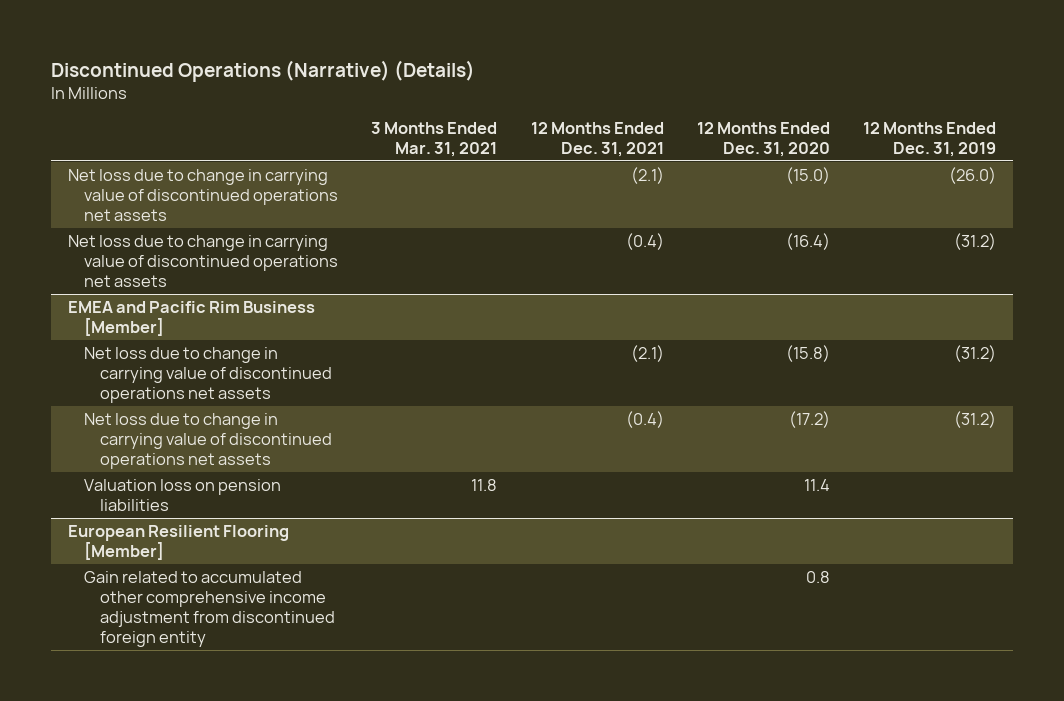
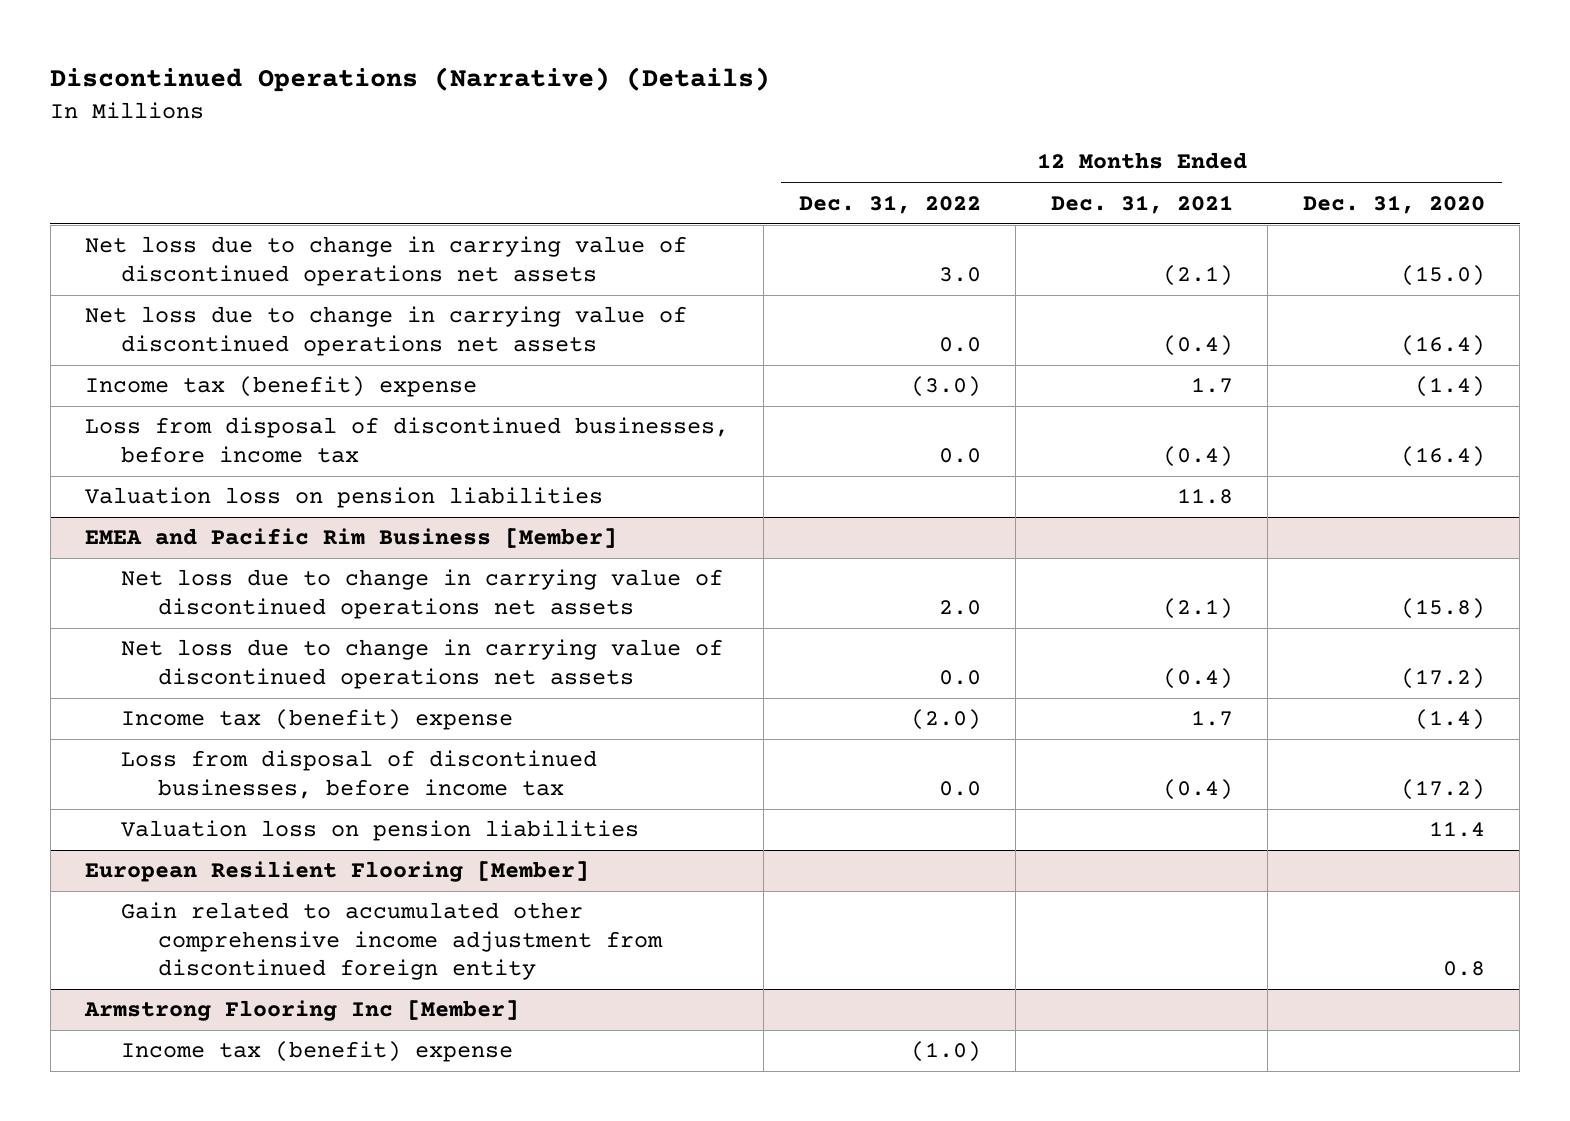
[371,121,498,157] 3 Months Ended Mar. 31, 2021 -> none
[863,121,997,157] 12 Months Ended Dec. 31, 2019 -> none
none -> [798,194,981,214] Dec. 31, 2022
none -> [85,376,478,398] Income tax (benefit) expense
none -> [85,417,730,463] Loss from disposal of discontinued businesses, before income tax
none -> [85,487,604,509] Valuation loss on pension liabilities
none -> [121,709,514,731] Income tax (benefit) expense
none -> [121,750,598,799] Loss from disposal of discontinued businesses, before income tax
none -> [84,1000,520,1022] Armstrong Flooring Inc [Member]
none -> [121,1041,514,1063] Income tax (benefit) expense

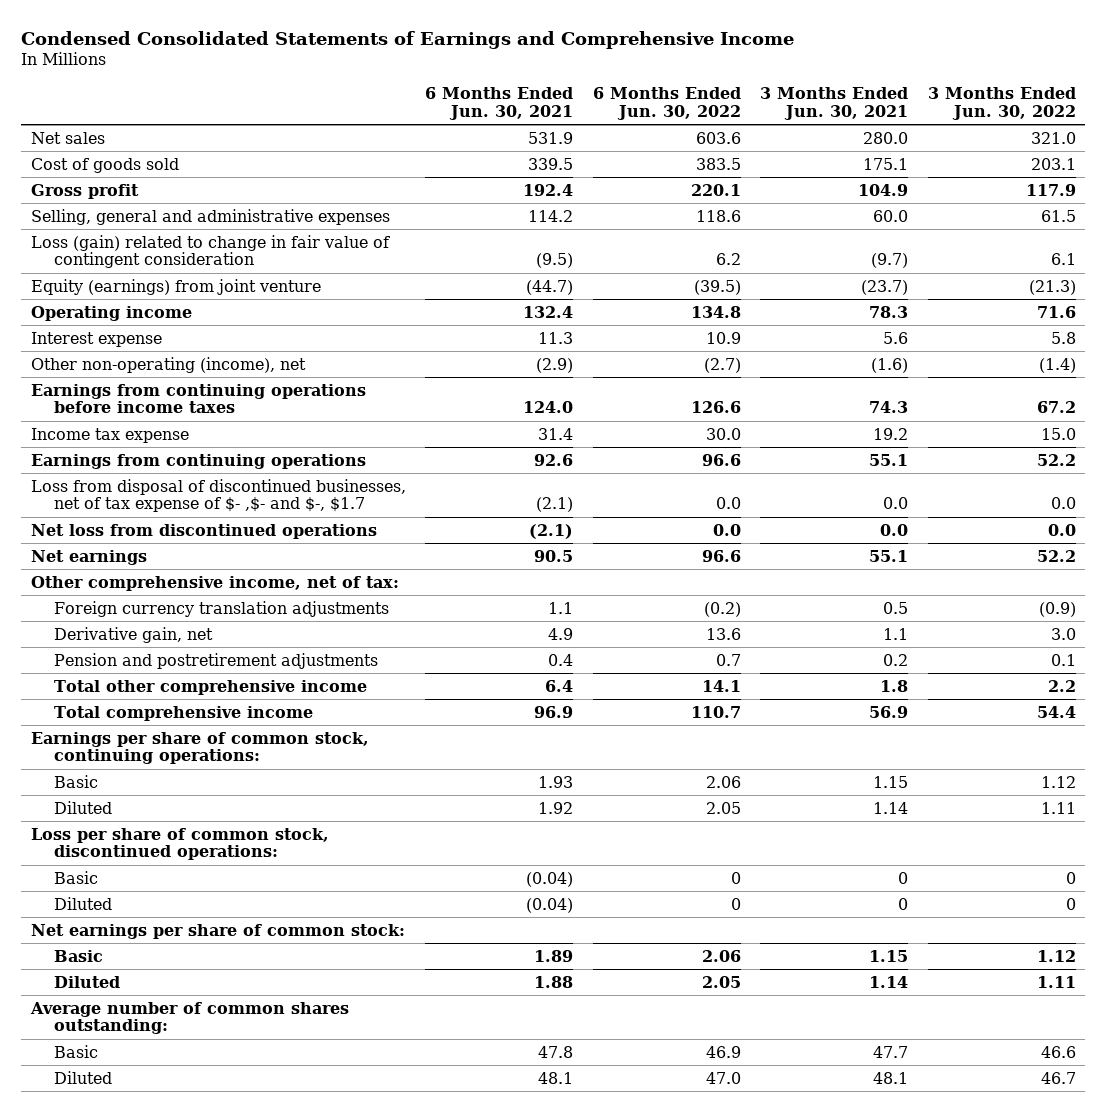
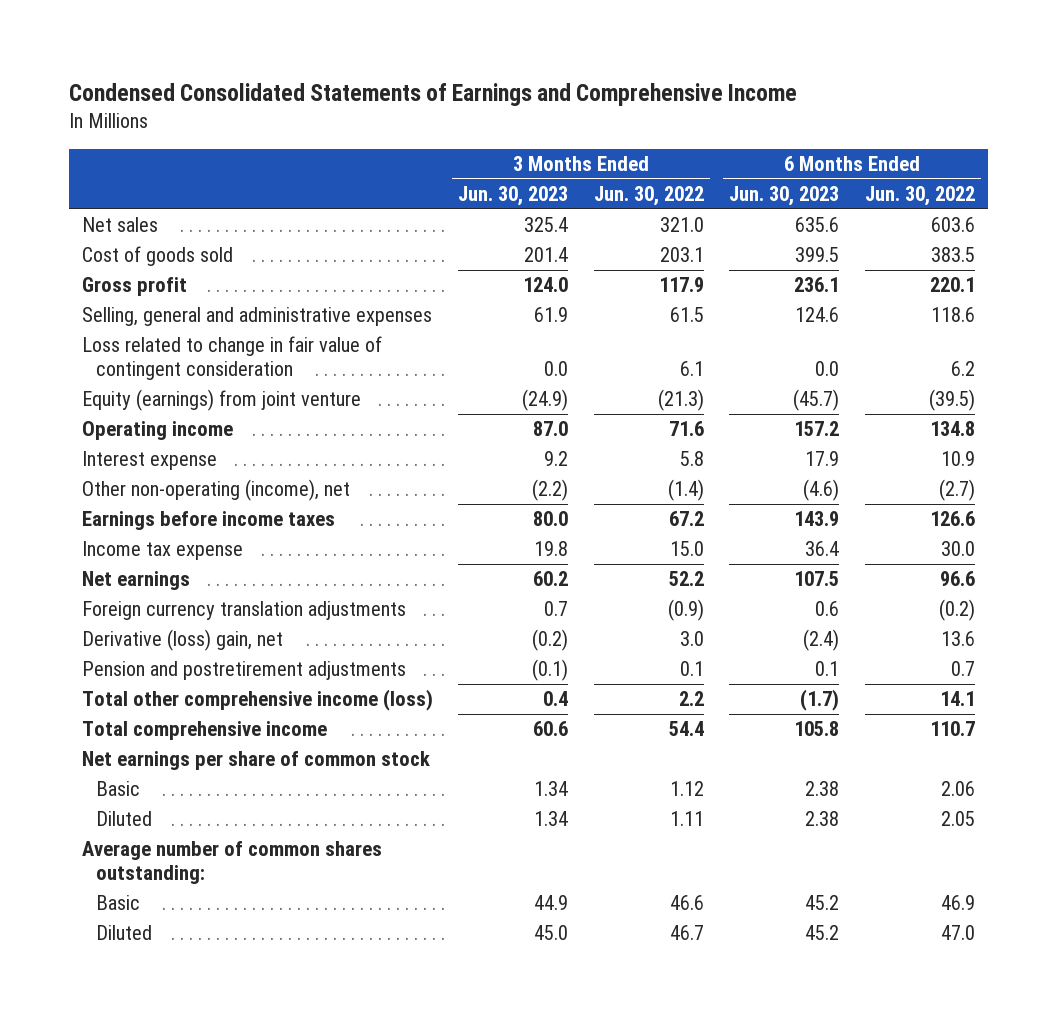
[425,87,574,120] 6 Months Ended Jun. 30, 2021 -> none
[760,87,909,120] 3 Months Ended Jun. 30, 2021 -> none
none -> [458,185,569,206] Jun. 30, 2023
none -> [729,185,840,206] Jun. 30, 2023
[30,234,390,269] Loss (gain) related to change in fair value of contingent consideration -> [81,336,382,380] Loss related to change in fair value of contingent consideration
[30,383,366,414] Earnings from continuing operations before income taxes -> [81,511,335,531] Earnings before income taxes
[30,453,366,469] Earnings from continuing operations -> none
[30,478,406,513] Loss from disposal of discontinued businesses, net of tax expense of $- ,$- and $-, $1.7 -> none
[30,523,377,539] Net loss from discontinued operations -> none
[30,575,399,591] Other comprehensive income, net of tax: -> none
[53,626,213,643] Derivative gain, net -> [81,629,283,652] Derivative (loss) gain, net
[53,679,367,695] Total other comprehensive income -> [81,689,433,712] Total other comprehensive income (loss)
[30,731,369,765] Earnings per share of common stock, continuing operations: -> none
[53,774,98,788] Basic -> none
[53,800,112,814] Diluted -> none
[30,827,329,861] Loss per share of common stock, discontinued operations: -> none
[53,870,98,884] Basic -> none
[53,896,112,910] Diluted -> none
[30,923,405,939] Net earnings per share of common stock: -> [81,751,430,771] Net earnings per share of common stock

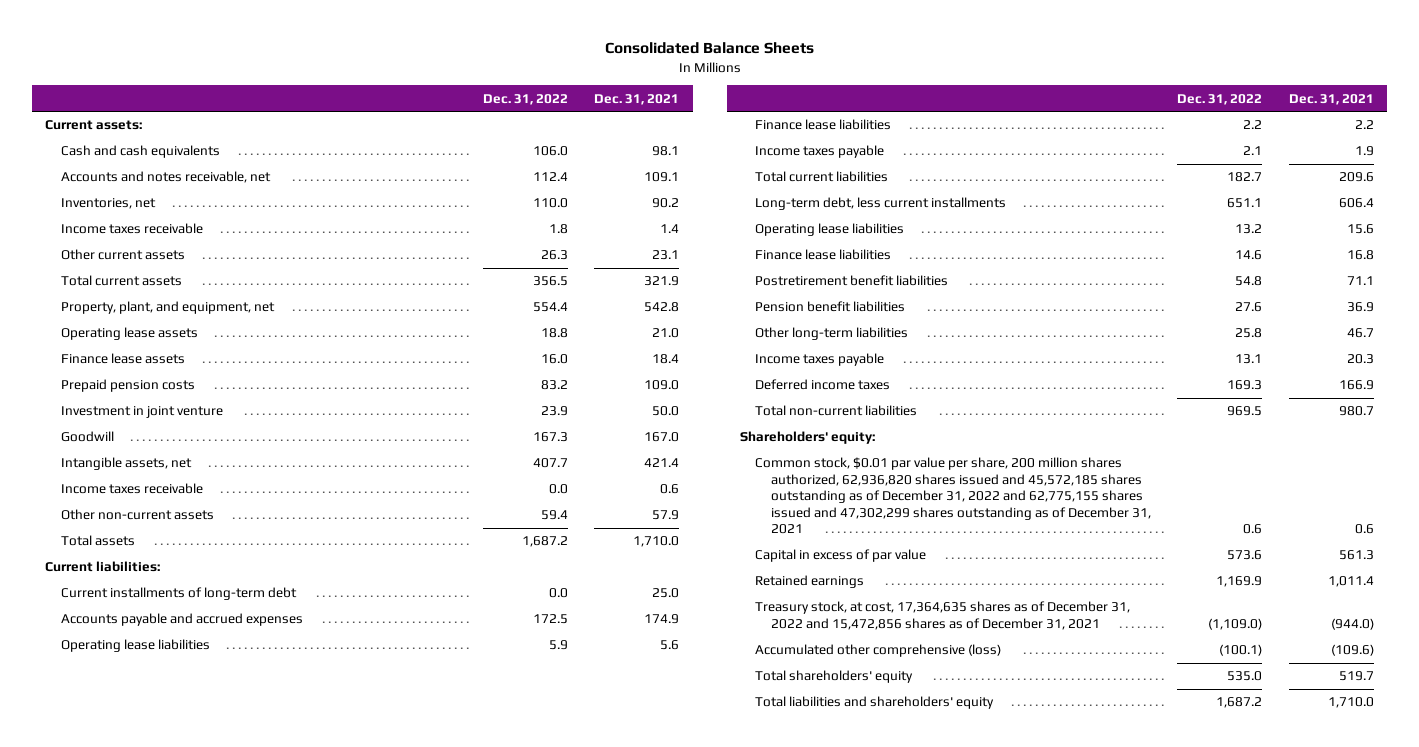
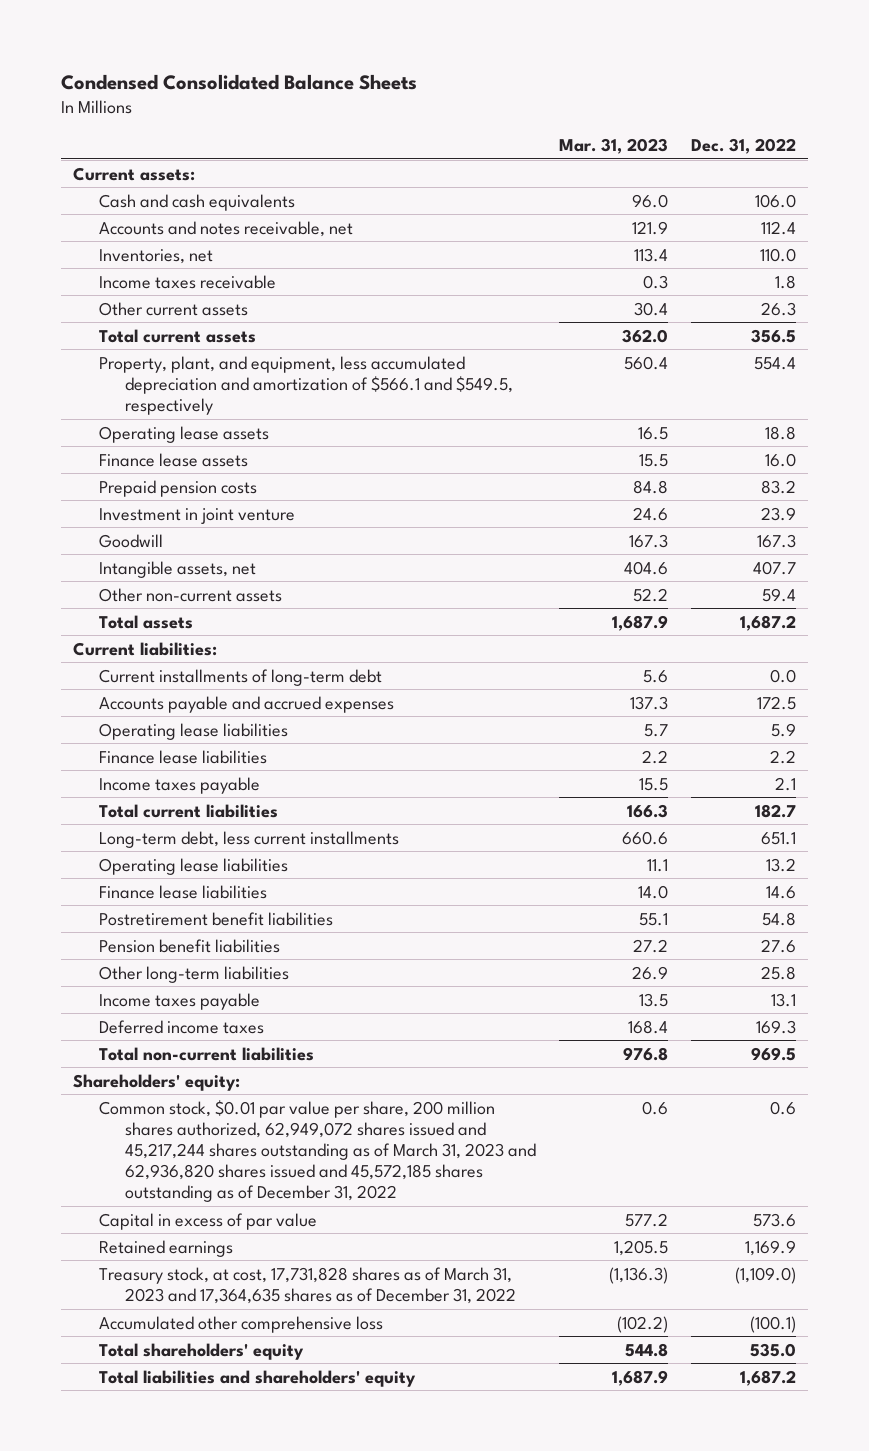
[604,42,814,55] Consolidated Balance Sheets -> [61,74,418,91] Condensed Consolidated Balance Sheets
[594,93,680,105] Dec. 31, 2021 -> none
none -> [559,138,669,155] Mar. 31, 2023
[60,301,275,315] Property, plant, and equipment, net -> [98,355,513,415] Property, plant, and equipment, less accumulated depreciation and amortization of $566.1 and $549.5, respectively
[60,483,203,495] Income taxes receivable -> none
[755,457,1151,535] Common stock, $0.01 par value per share, 200 million shares authorized, 62,936,820 shares issued and 45,572,185 shares outstanding as of December 31, 2022 and 62,775,155 shares issued and 47,302,299 shares outstanding as of December 31, 2021 -> [98,1099,536,1203] Common stock, $0.01 par value per share, 200 million shares authorized, 62,949,072 shares issued and 45,217,244 shares outstanding as of March 31, 2023 and 62,936,820 shares issued and 45,572,185 shares outstanding as of December 31, 2022
[755,601,1131,630] Treasury stock, at cost, 17,364,635 shares as of December 31, 2022 and 15,472,856 shares as of December 31, 2021 -> [98,1266,516,1304] Treasury stock, at cost, 17,731,828 shares as of March 31, 2023 and 17,364,635 shares as of December 31, 2022
[755,644,1002,658] Accumulated other comprehensive (loss) -> [98,1315,383,1333] Accumulated other comprehensive loss

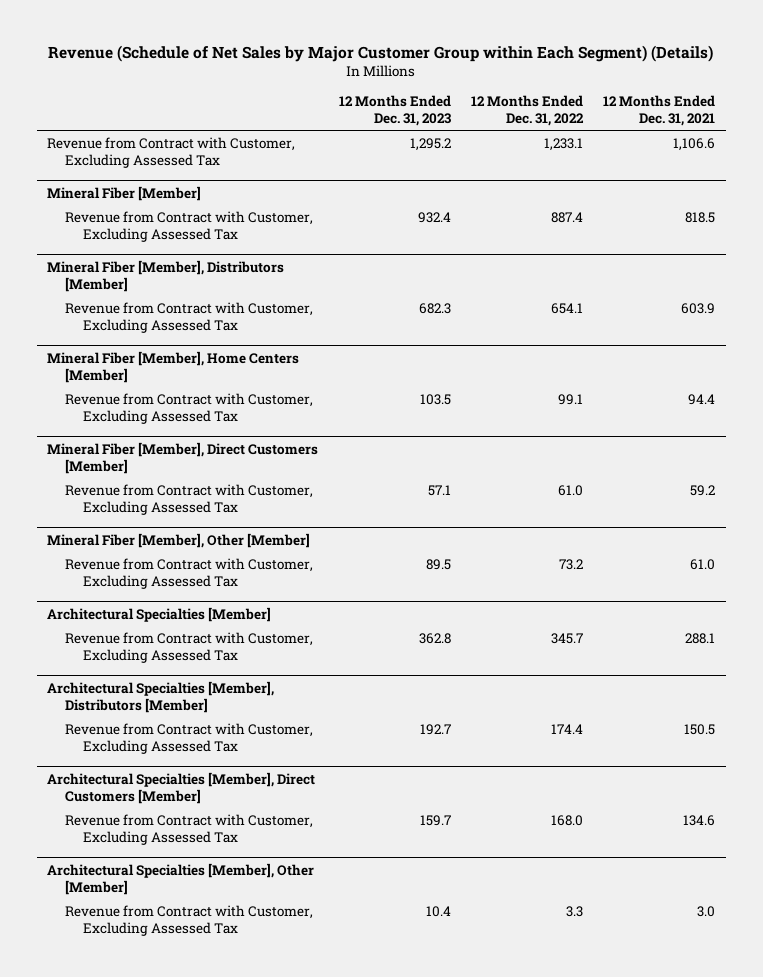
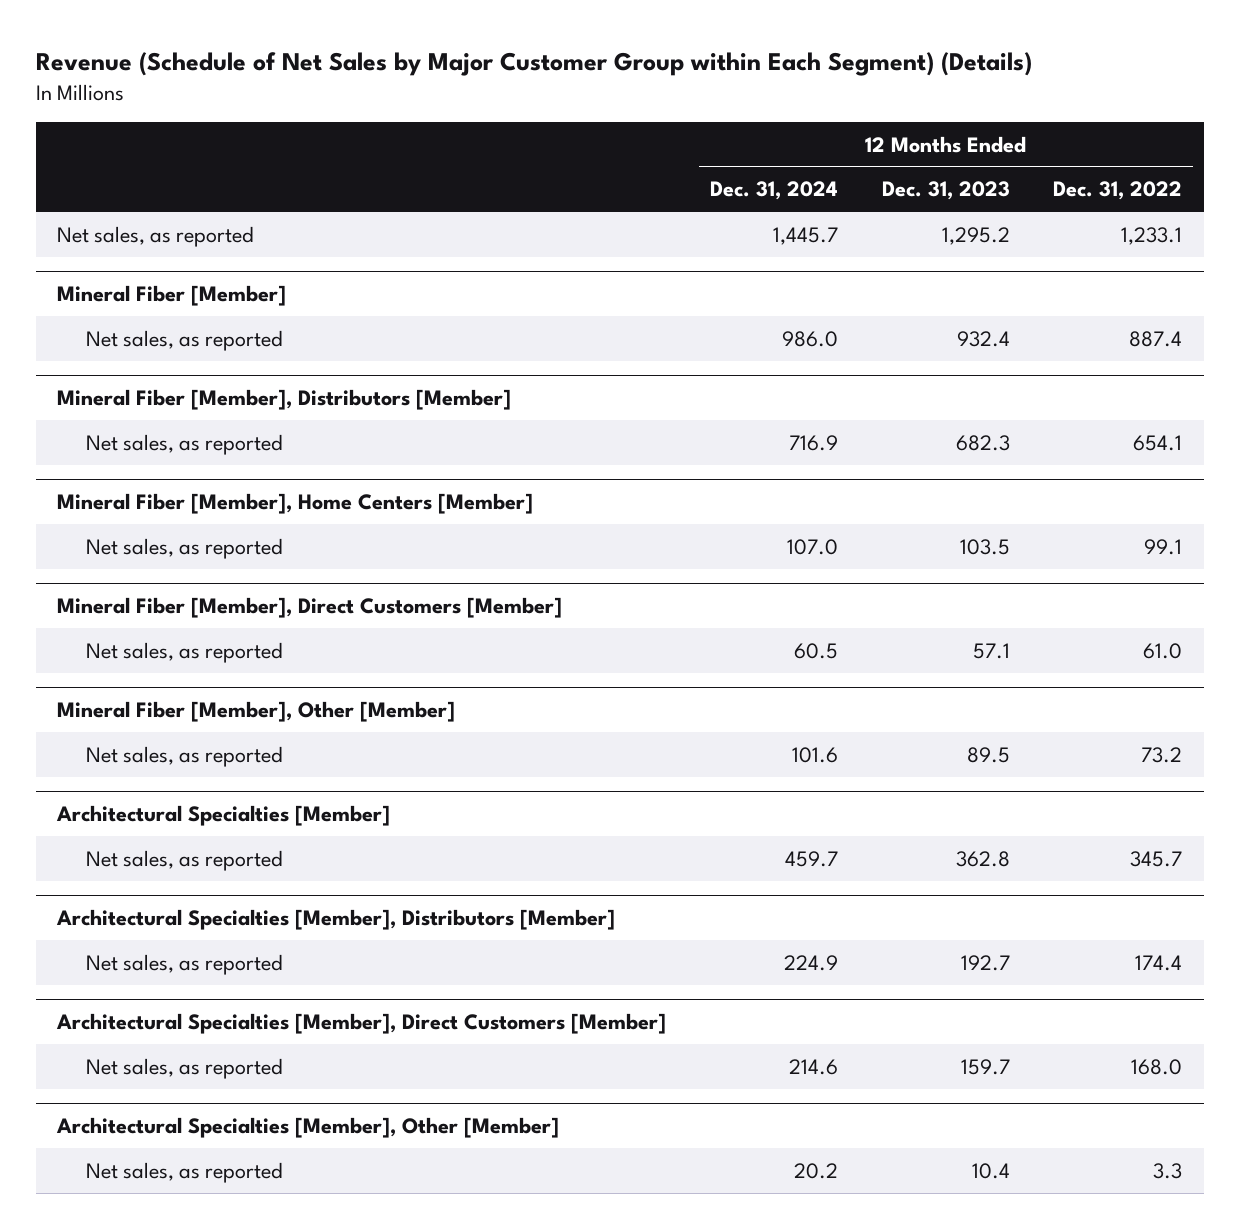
[603,94,716,126] 12 Months Ended Dec. 31, 2021 -> none
none -> [709,181,838,201] Dec. 31, 2024
[47,137,296,169] Revenue from Contract with Customer, Excluding Assessed Tax -> [57,225,254,247] Net sales, as reported
[65,211,314,243] Revenue from Contract with Customer, Excluding Assessed Tax -> [86,329,283,351] Net sales, as reported
[65,302,314,334] Revenue from Contract with Customer, Excluding Assessed Tax -> [86,433,283,455] Net sales, as reported
[65,393,314,425] Revenue from Contract with Customer, Excluding Assessed Tax -> [86,537,283,559] Net sales, as reported
[65,484,314,516] Revenue from Contract with Customer, Excluding Assessed Tax -> [86,641,283,663] Net sales, as reported
[65,558,314,590] Revenue from Contract with Customer, Excluding Assessed Tax -> [86,745,283,767] Net sales, as reported
[65,632,314,664] Revenue from Contract with Customer, Excluding Assessed Tax -> [86,849,283,871] Net sales, as reported
[65,723,314,755] Revenue from Contract with Customer, Excluding Assessed Tax -> [86,953,283,975] Net sales, as reported
[65,814,314,846] Revenue from Contract with Customer, Excluding Assessed Tax -> [86,1057,283,1079] Net sales, as reported
[65,905,314,937] Revenue from Contract with Customer, Excluding Assessed Tax -> [86,1161,283,1183] Net sales, as reported

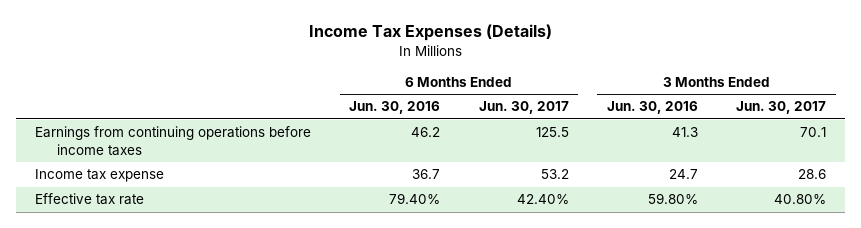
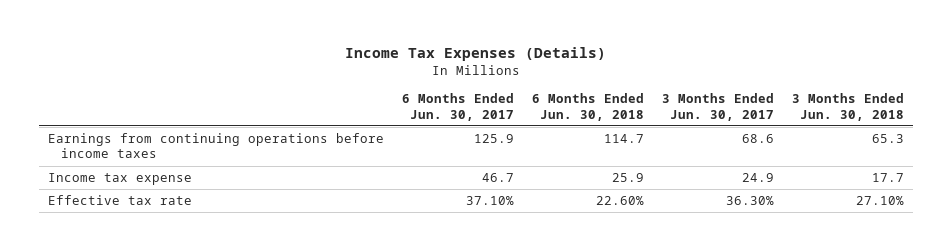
[349,101,441,115] Jun. 30, 2016 -> none
[607,101,699,115] Jun. 30, 2016 -> none
none -> [531,93,644,121] 6 Months Ended Jun. 30, 2018
none -> [791,93,904,121] 3 Months Ended Jun. 30, 2018
[535,127,569,138] 125.5 -> [473,134,514,144] 125.9
[800,127,827,138] 70.1 -> [741,134,774,144] 68.6
[540,169,569,180] 53.2 -> [481,173,514,183] 46.7
[798,169,827,180] 28.6 -> [741,173,774,183] 24.9
[516,194,569,205] 42.40% -> [465,196,514,206] 37.10%
[774,194,827,205] 40.80% -> [725,196,774,206] 36.30%

